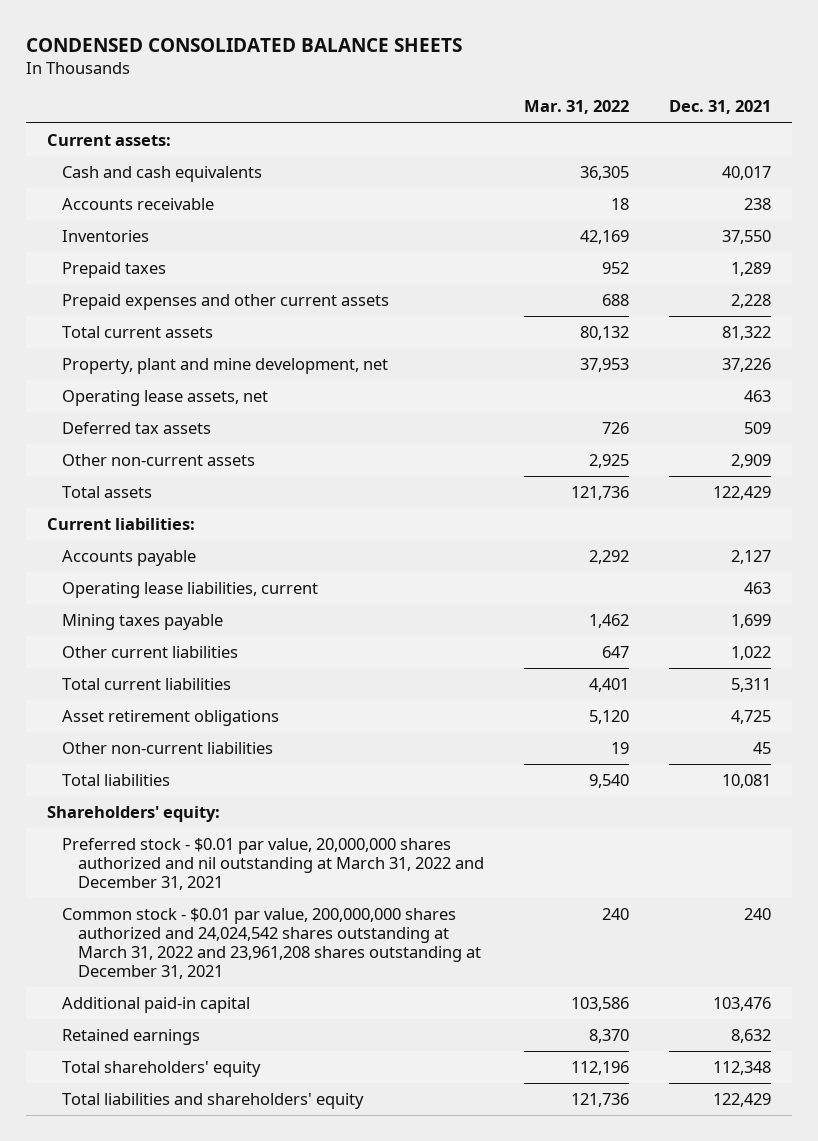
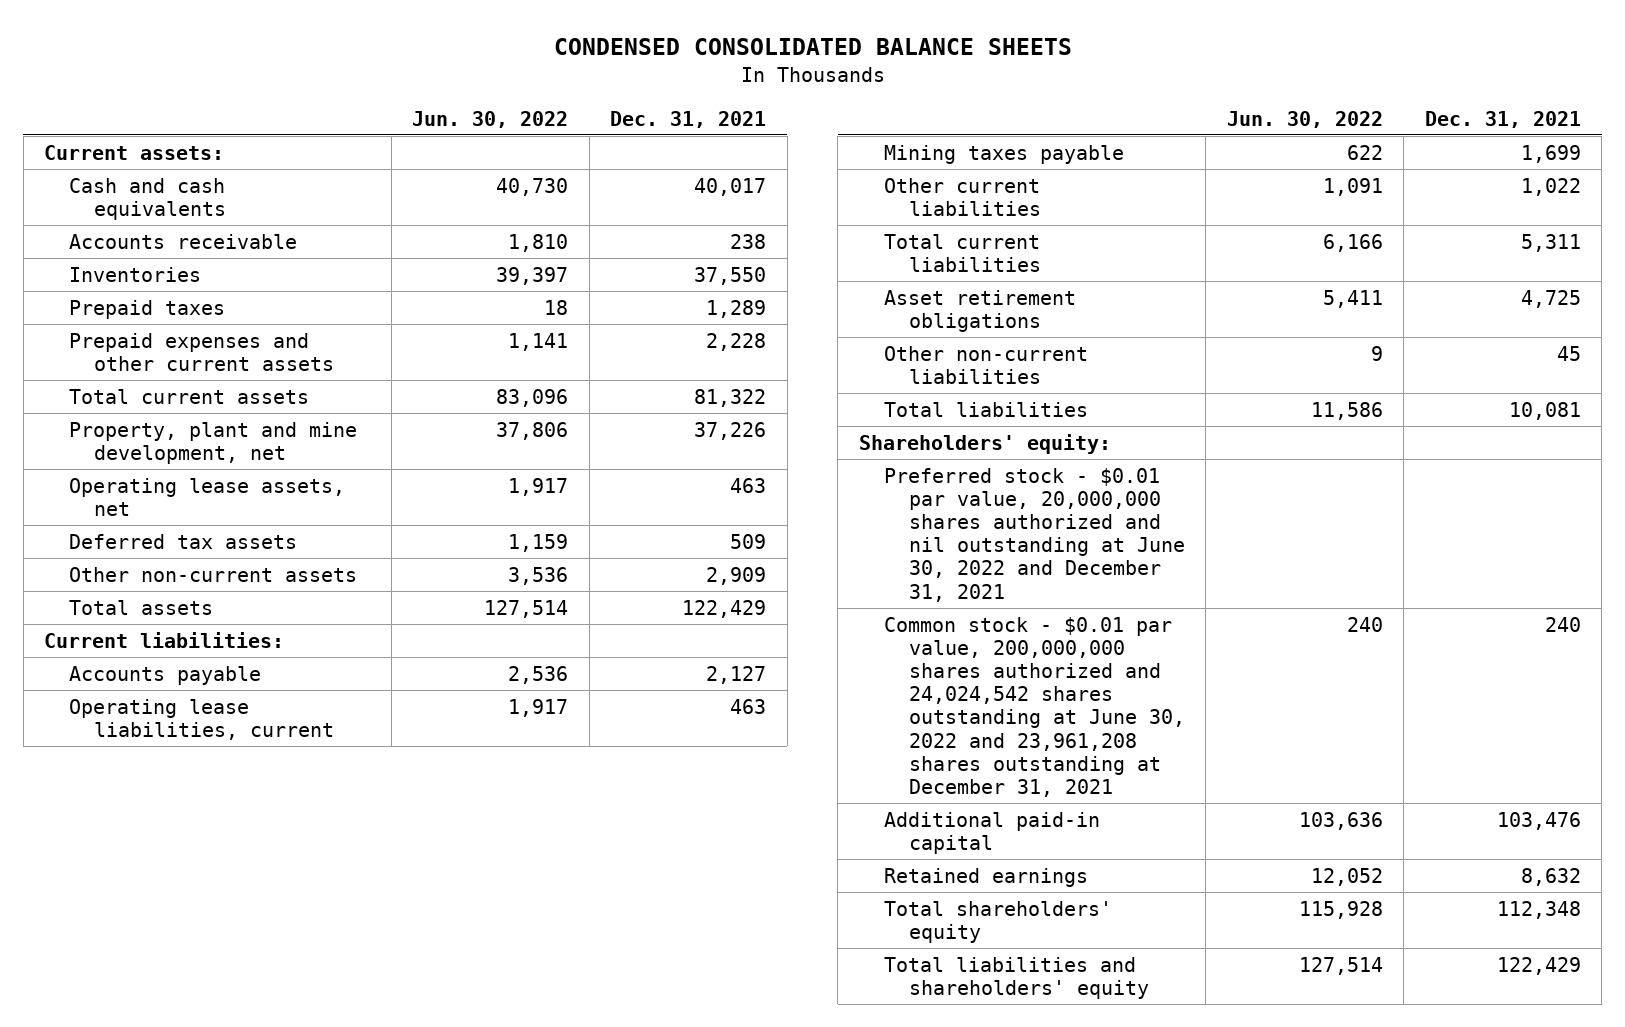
[524,100,630,115] Mar. 31, 2022 -> none
none -> [412,110,569,128] Jun. 30, 2022
[62,837,484,891] Preferred stock - $0.01 par value, 20,000,000 shares authorized and nil outstanding at March 31, 2022 and December 31, 2021 -> [883,467,1185,602] Preferred stock - $0.01 par value, 20,000,000 shares authorized and nil outstanding at June 30, 2022 and December 31, 2021
[62,907,481,980] Common stock - $0.01 par value, 200,000,000 shares authorized and 24,024,542 shares outstanding at March 31, 2022 and 23,961,208 shares outstanding at December 31, 2021 -> [883,616,1185,797] Common stock - $0.01 par value, 200,000,000 shares authorized and 24,024,542 shares outstanding at June 30, 2022 and 23,961,208 shares outstanding at December 31, 2021

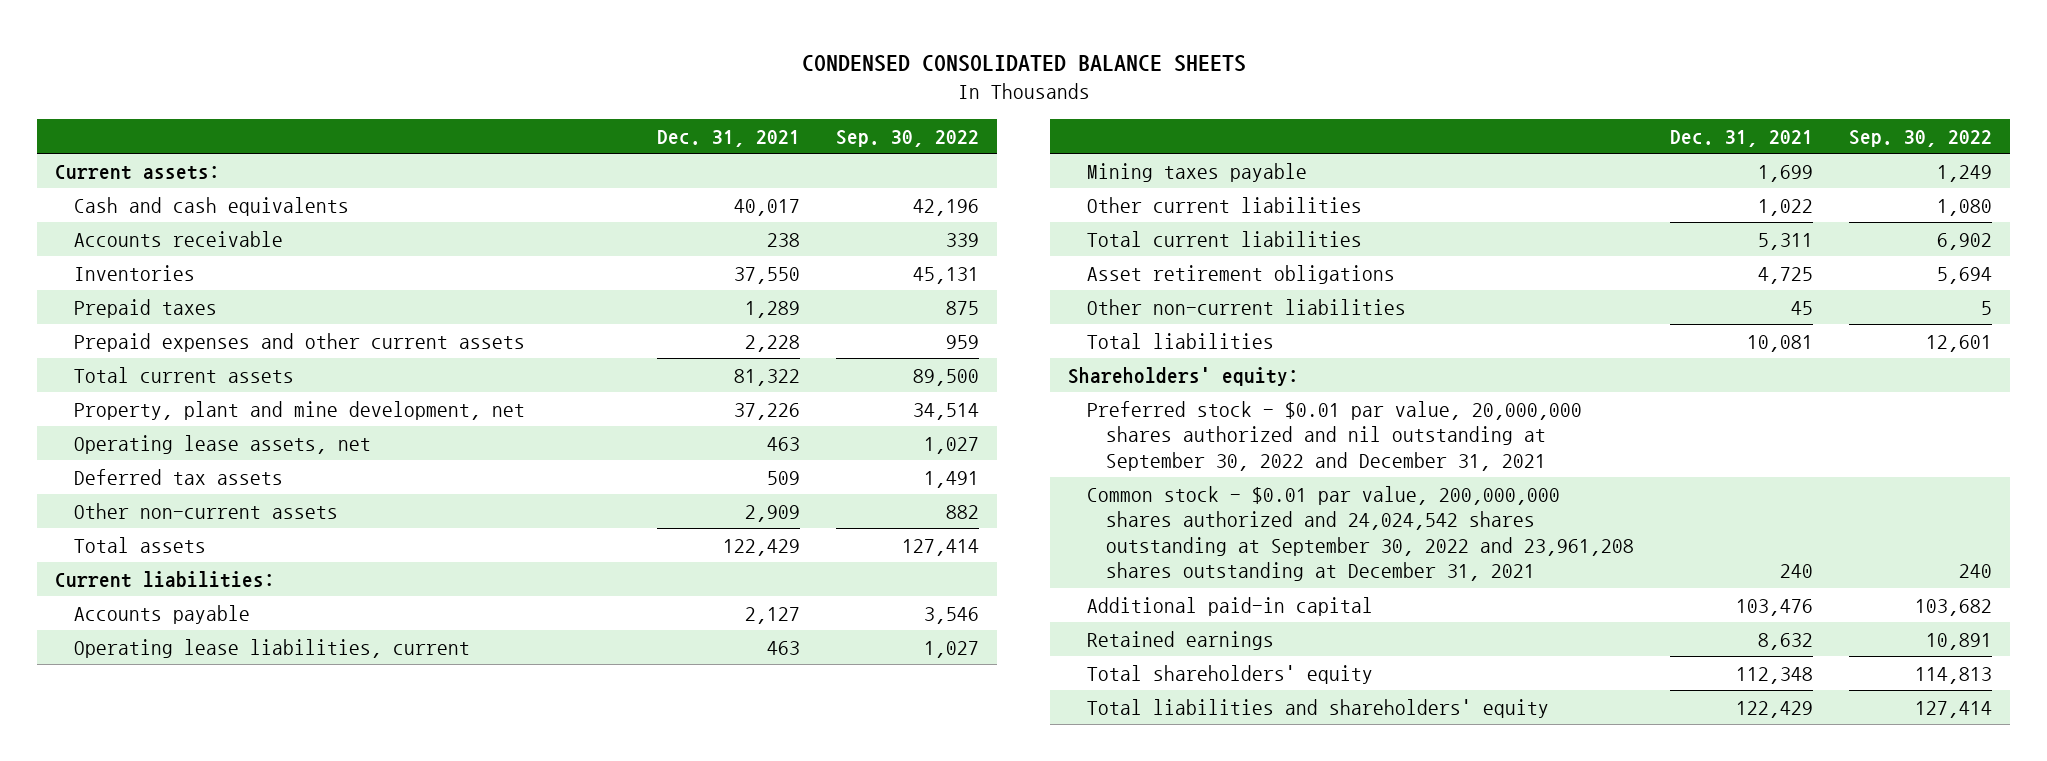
[412,110,569,128] Jun. 30, 2022 -> none
none -> [836,129,980,147] Sep. 30, 2022
[883,467,1185,602] Preferred stock - $0.01 par value, 20,000,000 shares authorized and nil outstanding at June 30, 2022 and December 31, 2021 -> [1086,400,1582,471] Preferred stock - $0.01 par value, 20,000,000 shares authorized and nil outstanding at September 30, 2022 and December 31, 2021
[883,616,1185,797] Common stock - $0.01 par value, 200,000,000 shares authorized and 24,024,542 shares outstanding at June 30, 2022 and 23,961,208 shares outstanding at December 31, 2021 -> [1086,485,1634,582] Common stock - $0.01 par value, 200,000,000 shares authorized and 24,024,542 shares outstanding at September 30, 2022 and 23,961,208 shares outstanding at December 31, 2021

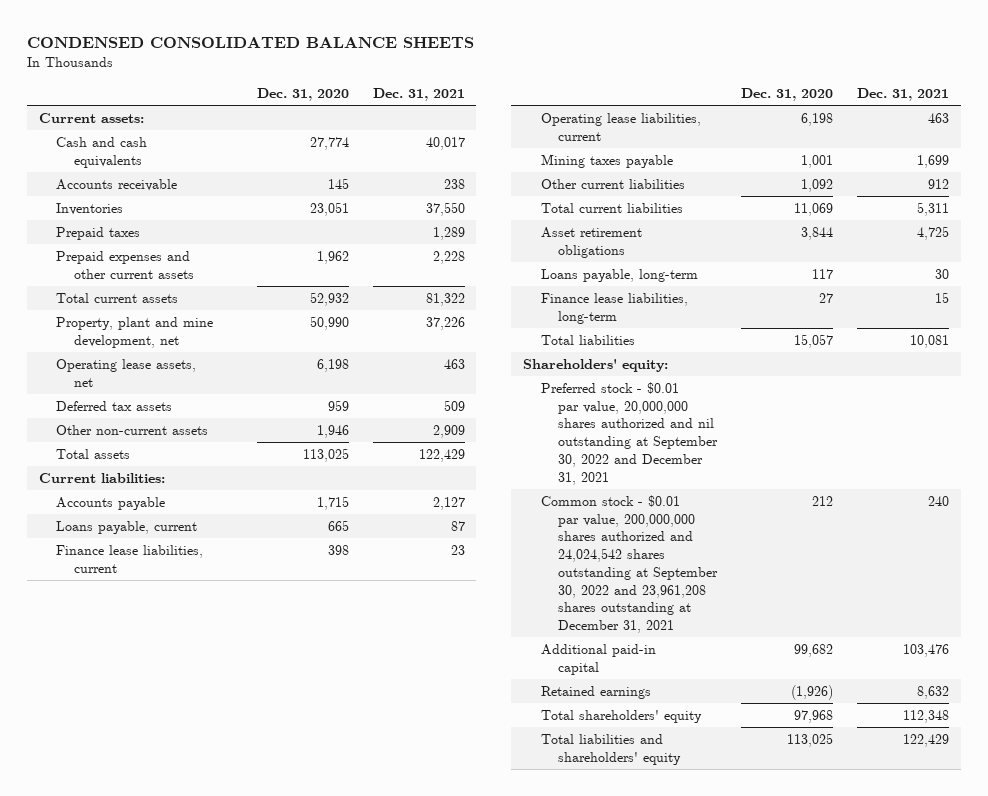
[836,129,980,147] Sep. 30, 2022 -> none
none -> [256,87,349,101] Dec. 31, 2020
none -> [56,520,198,534] Loans payable, current
none -> [56,544,204,573] Finance lease liabilities, current
[1757,198,1813,216] 1,022 -> [927,178,949,189] 912
[1086,298,1406,315] Other non-current liabilities -> none
none -> [540,268,698,282] Loans payable, long-term
none -> [540,292,688,324] Finance lease liabilities, long-term

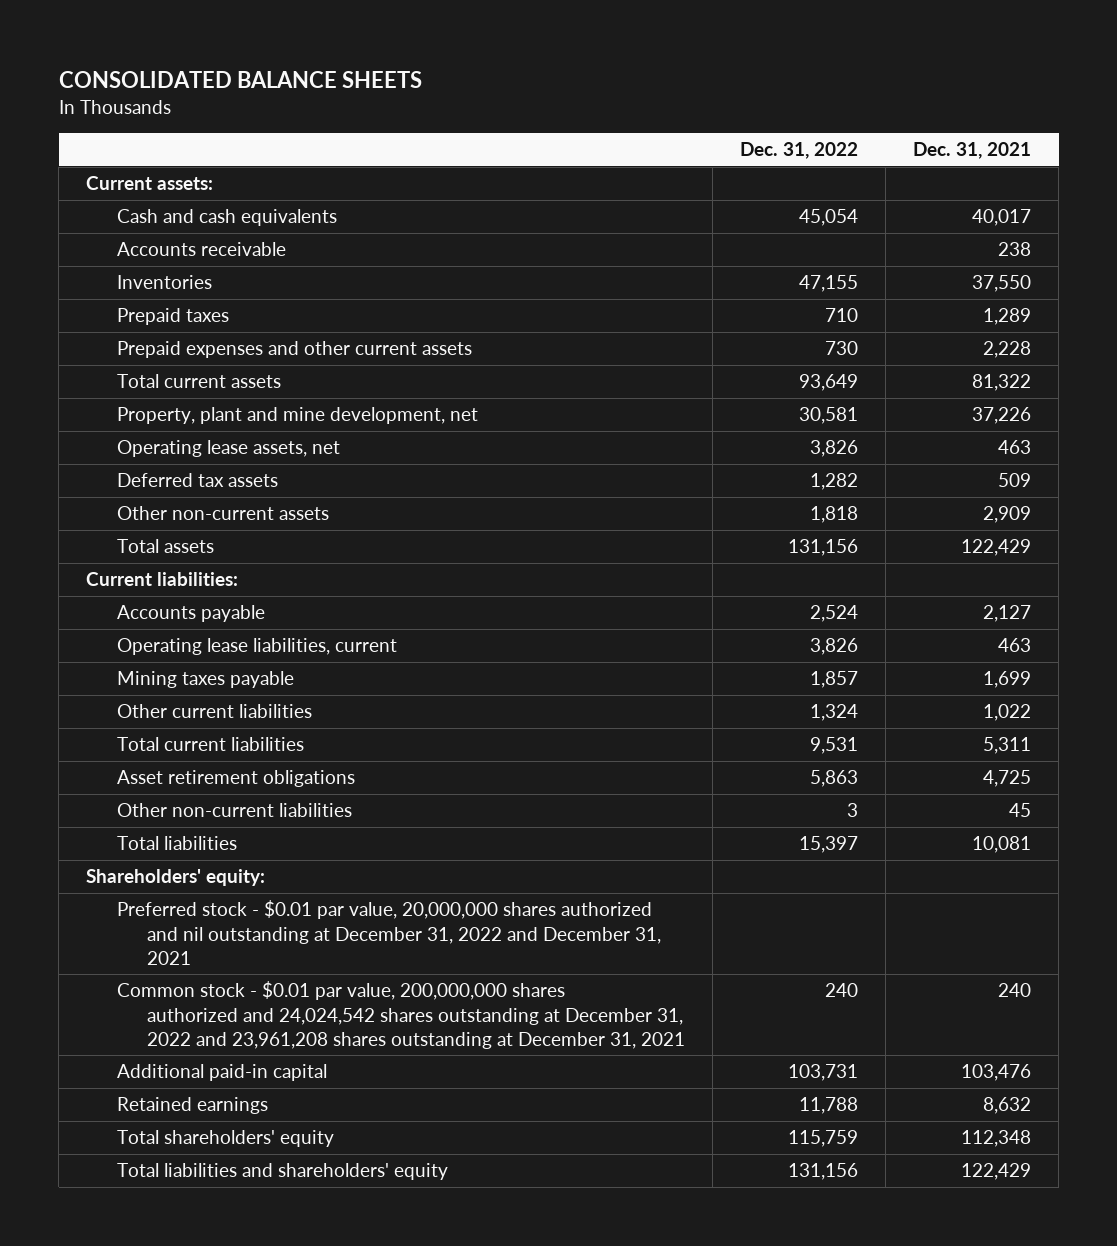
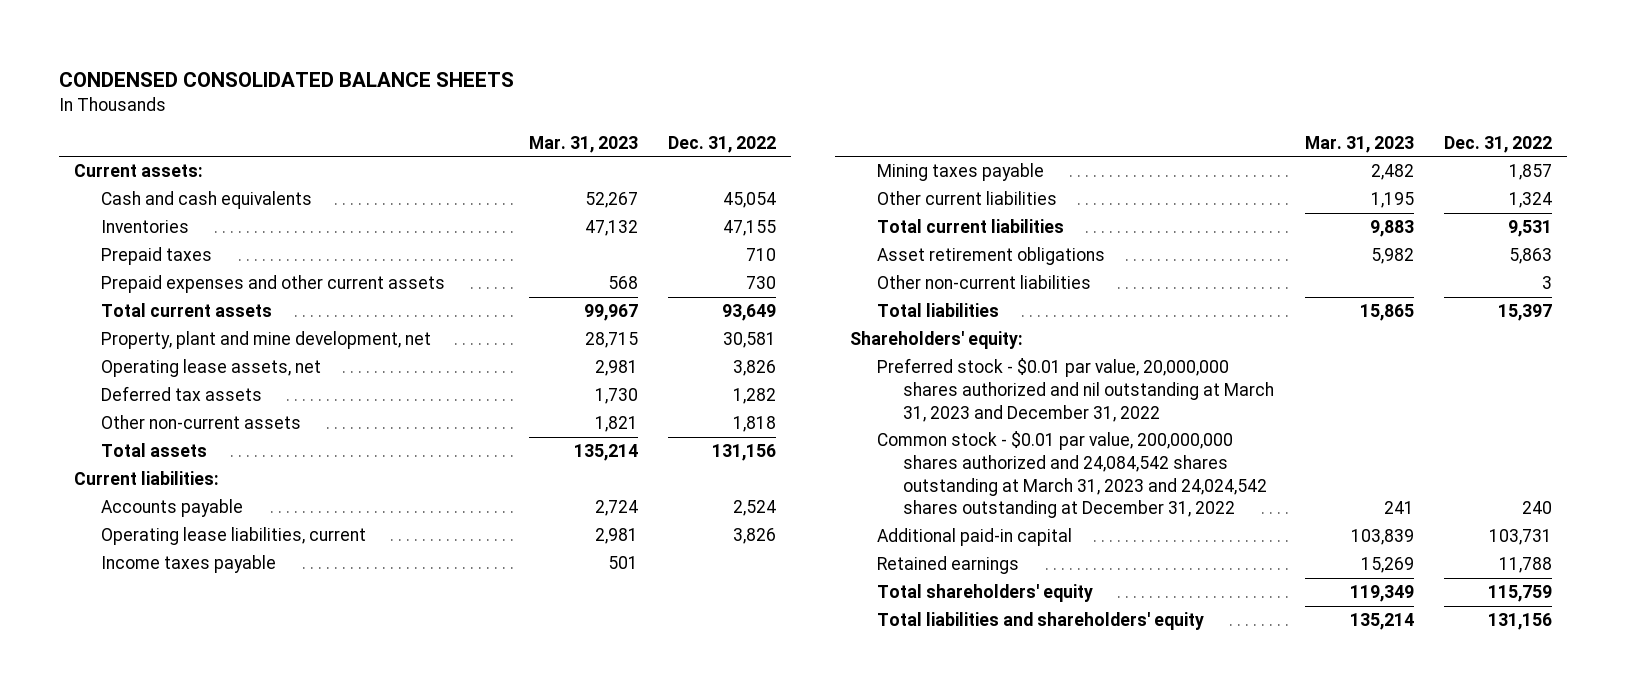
[58,71,422,89] CONSOLIDATED BALANCE SHEETS -> [59,71,515,87] CONDENSED CONSOLIDATED BALANCE SHEETS
[913,142,1032,160] Dec. 31, 2021 -> none
none -> [528,135,638,153] Mar. 31, 2023
[116,242,286,257] Accounts receivable -> none
none -> [101,555,277,574] Income taxes payable
[116,900,662,965] Preferred stock - $0.01 par value, 20,000,000 shares authorized and nil outstanding at December 31, 2022 and December 31, 2021 -> [876,358,1275,422] Preferred stock - $0.01 par value, 20,000,000 shares authorized and nil outstanding at March 31, 2023 and December 31, 2022
[116,981,686,1049] Common stock - $0.01 par value, 200,000,000 shares authorized and 24,024,542 shares outstanding at December 31, 2022 and 23,961,208 shares outstanding at December 31, 2021 -> [876,431,1268,519] Common stock - $0.01 par value, 200,000,000 shares authorized and 24,084,542 shares outstanding at March 31, 2023 and 24,024,542 shares outstanding at December 31, 2022

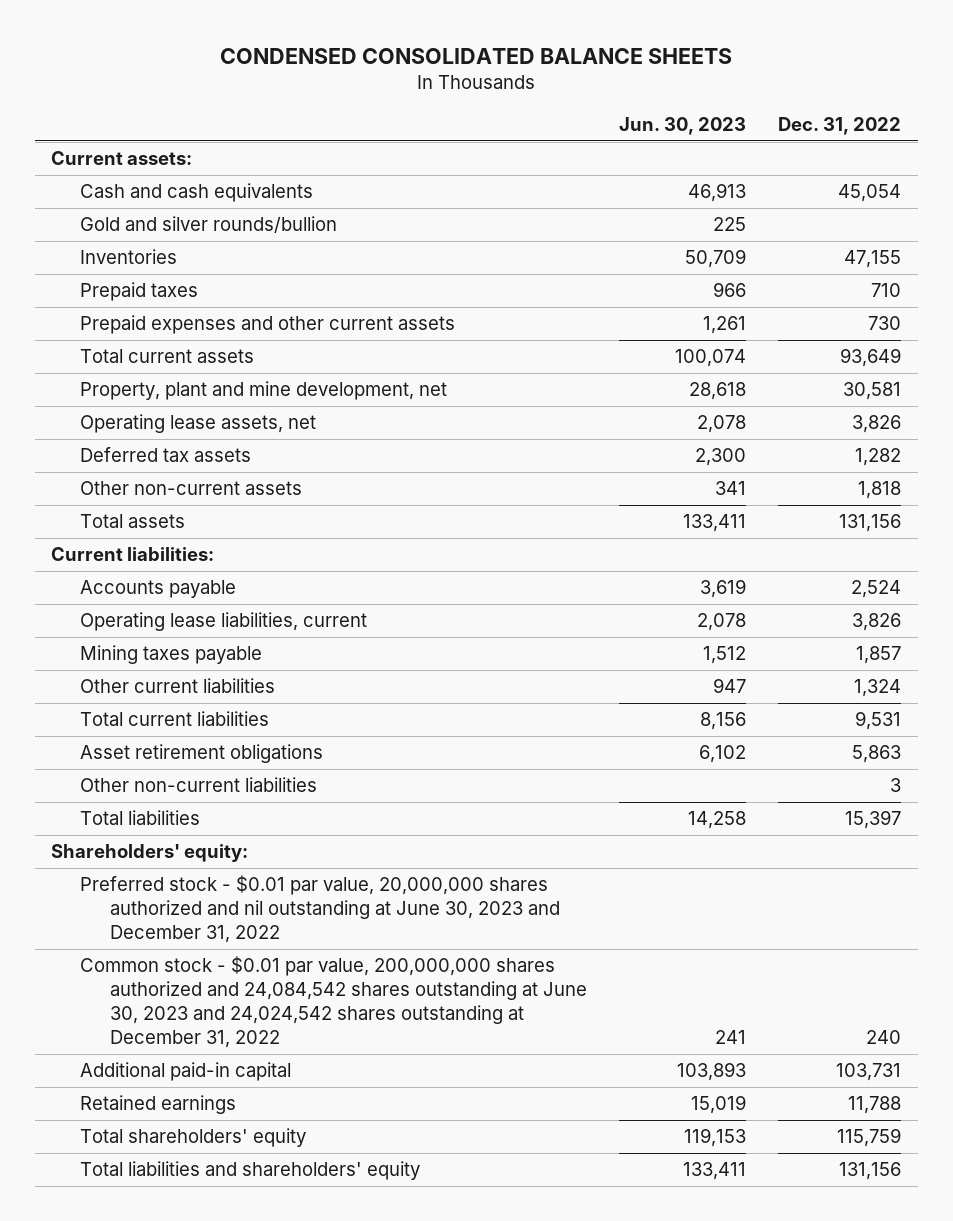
[528,135,638,153] Mar. 31, 2023 -> none
none -> [619,117,747,136] Jun. 30, 2023
none -> [80,216,338,234] Gold and silver rounds/bullion
[101,555,277,574] Income taxes payable -> none
[876,358,1275,422] Preferred stock - $0.01 par value, 20,000,000 shares authorized and nil outstanding at March 31, 2023 and December 31, 2022 -> [80,875,560,944] Preferred stock - $0.01 par value, 20,000,000 shares authorized and nil outstanding at June 30, 2023 and December 31, 2022
[876,431,1268,519] Common stock - $0.01 par value, 200,000,000 shares authorized and 24,084,542 shares outstanding at March 31, 2023 and 24,024,542 shares outstanding at December 31, 2022 -> [80,956,587,1049] Common stock - $0.01 par value, 200,000,000 shares authorized and 24,084,542 shares outstanding at June 30, 2023 and 24,024,542 shares outstanding at December 31, 2022

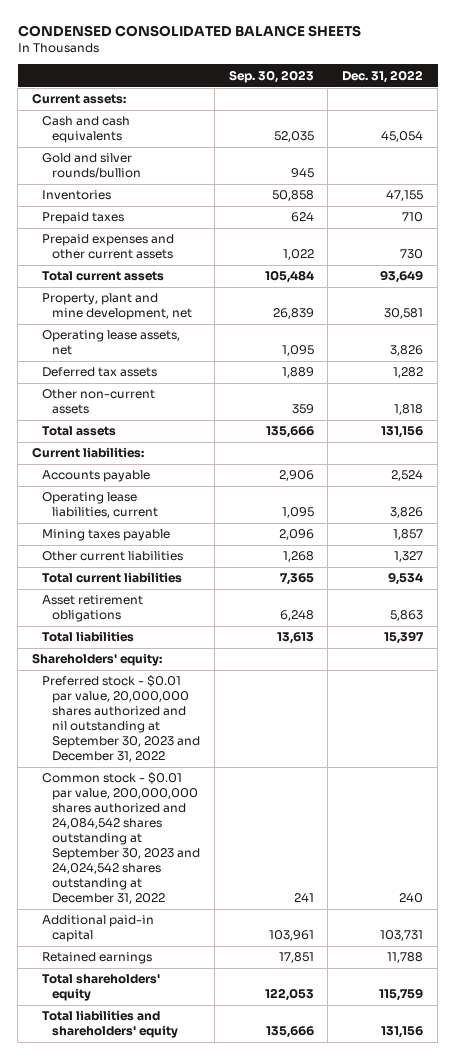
[619,117,747,136] Jun. 30, 2023 -> none
none -> [228,69,314,83] Sep. 30, 2023
[854,679,902,698] 1,324 -> [394,551,424,563] 1,327
[855,711,902,731] 9,531 -> [388,572,424,586] 9,534
[80,777,318,793] Other non-current liabilities -> none
[80,875,560,944] Preferred stock - $0.01 par value, 20,000,000 shares authorized and nil outstanding at June 30, 2023 and December 31, 2022 -> [41,675,200,763] Preferred stock - $0.01 par value, 20,000,000 shares authorized and nil outstanding at September 30, 2023 and December 31, 2022
[80,956,587,1049] Common stock - $0.01 par value, 200,000,000 shares authorized and 24,084,542 shares outstanding at June 30, 2023 and 24,024,542 shares outstanding at December 31, 2022 -> [41,772,200,905] Common stock - $0.01 par value, 200,000,000 shares authorized and 24,084,542 shares outstanding at September 30, 2023 and 24,024,542 shares outstanding at December 31, 2022

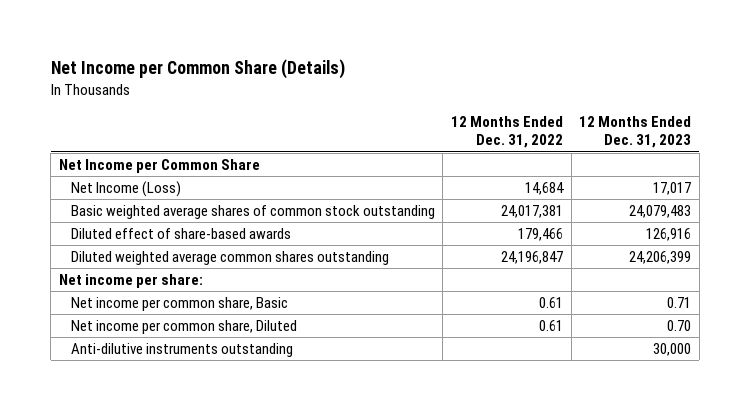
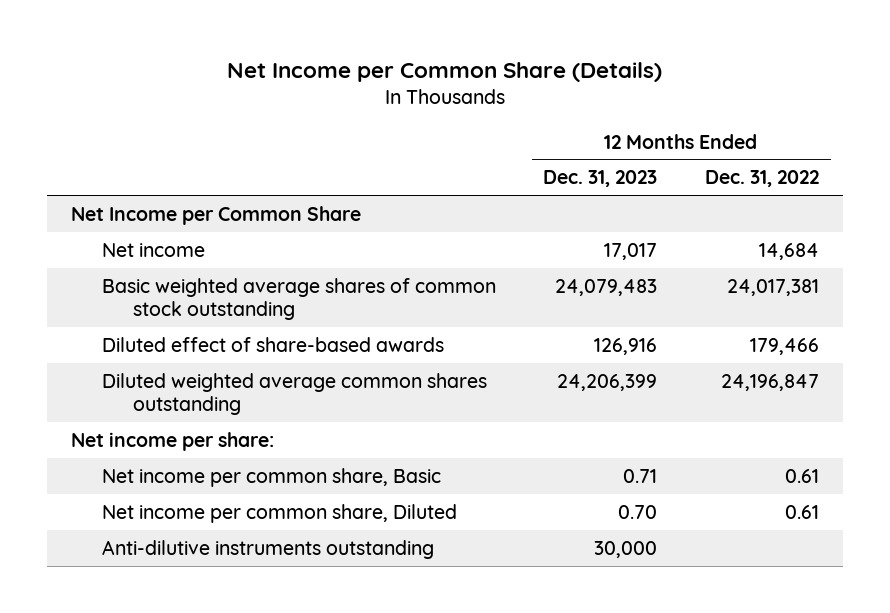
[70,181,181,198] Net Income (Loss) -> [102,242,206,257] Net income

